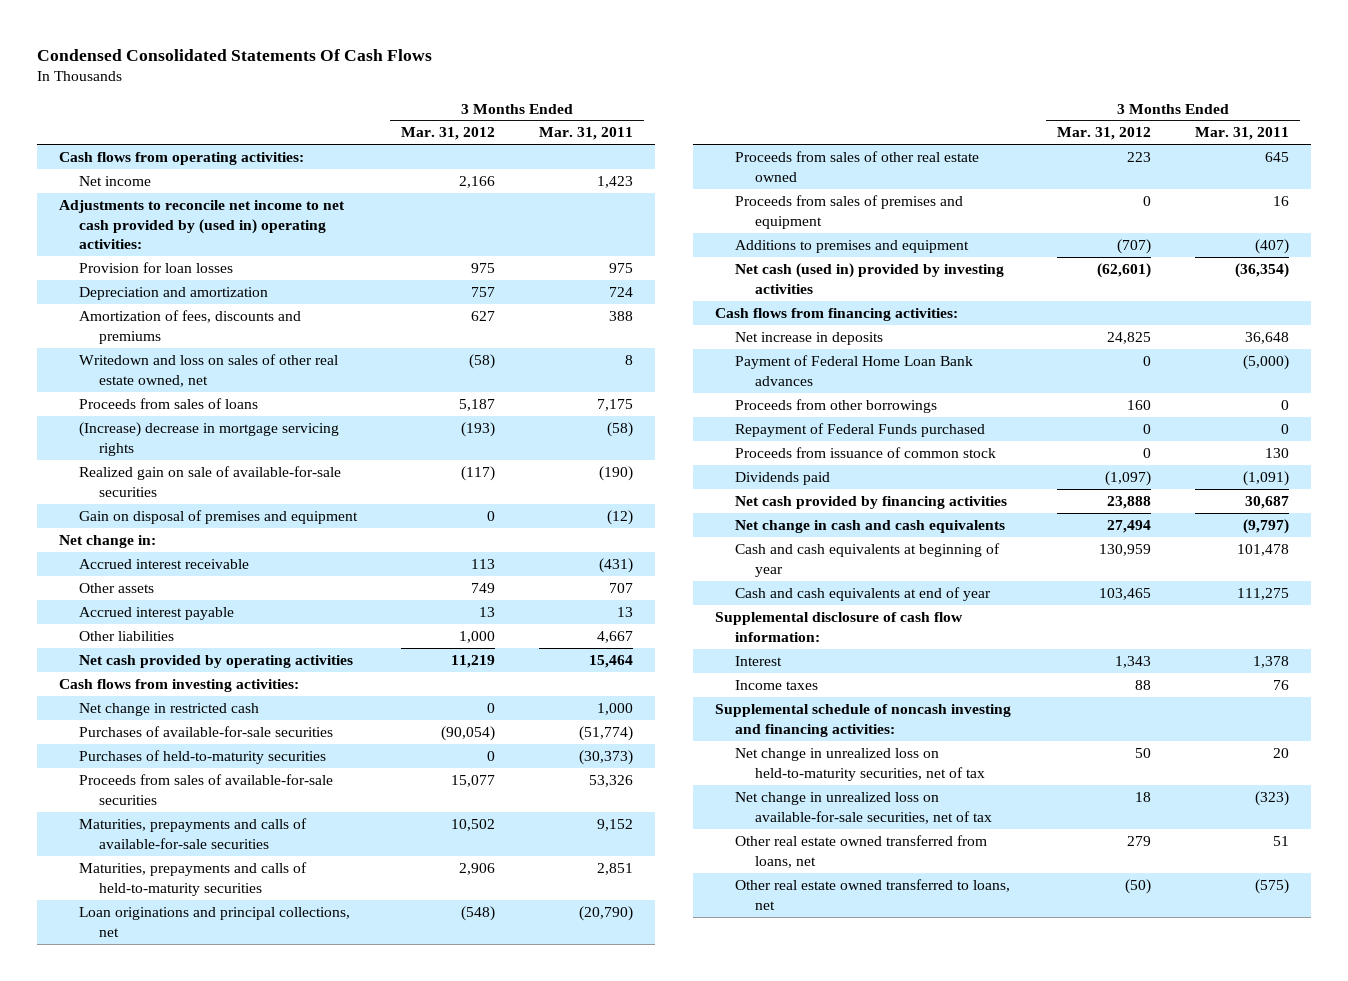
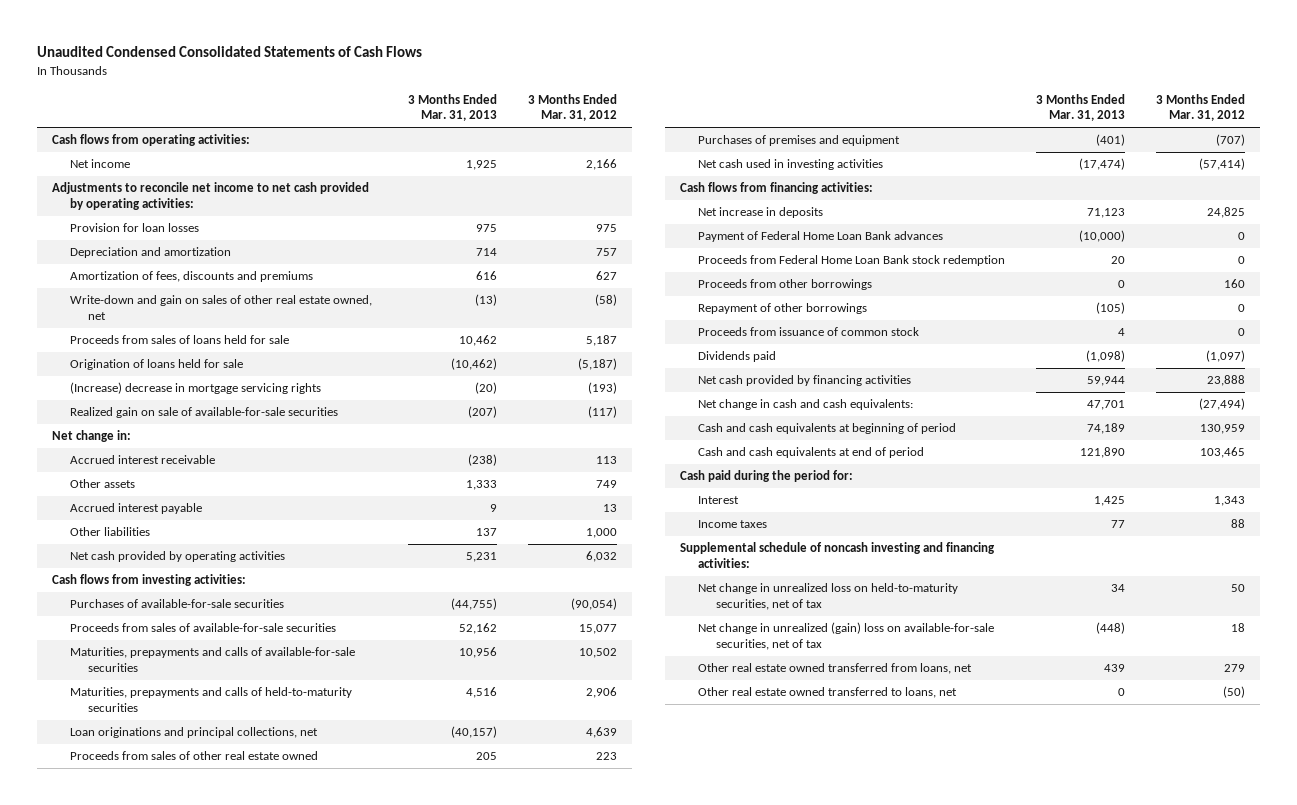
[36,48,432,61] Condensed Consolidated Statements Of Cash Flows -> [36,45,422,57] Unaudited Condensed Consolidated Statements of Cash Flows
[538,127,633,141] Mar. 31, 2011 -> none
none -> [407,94,497,122] 3 Months Ended Mar. 31, 2013
[58,199,345,250] Adjustments to reconcile net income to net cash provided by (used in) operating activities: -> [52,182,370,210] Adjustments to reconcile net income to net cash provided by operating activities:
[78,353,338,387] Writedown and loss on sales of other real estate owned, net -> [70,295,373,320] Write-down and gain on sales of other real estate owned, net
[78,397,258,409] Proceeds from sales of loans -> [70,335,290,345] Proceeds from sales of loans held for sale
none -> [70,359,244,371] Origination of loans held for sale
[78,509,358,524] Gain on disposal of premises and equipment -> none
[450,654,495,668] 11,219 -> [585,551,617,563] 6,032
[78,702,259,716] Net change in restricted cash -> none
[78,749,326,764] Purchases of held-to-maturity securities -> none
[460,905,495,921] (548) -> [585,727,617,739] 4,639
[735,194,964,229] Proceeds from sales of premises and equipment -> none
[735,239,970,253] Additions to premises and equipment -> [698,135,901,147] Purchases of premises and equipment
[735,262,1005,294] Net cash (used in) provided by investing activities -> [698,159,884,171] Net cash used in investing activities
[1097,262,1152,278] (62,601) -> [1198,158,1245,171] (57,414)
none -> [698,255,1006,267] Proceeds from Federal Home Loan Bank stock redemption
[735,422,986,437] Repayment of Federal Funds purchased -> [698,303,868,315] Repayment of other borrowings
[715,611,964,642] Supplemental disclosure of cash flow information: -> none
[735,519,1006,533] Net change in cash and cash equivalents -> [698,399,914,411] Net change in cash and cash equivalents:
[1107,519,1152,533] 27,494 -> [1198,398,1245,411] (27,494)
[735,542,1001,577] Cash and cash equivalents at beginning of year -> [698,423,957,435] Cash and cash equivalents at beginning of period
[735,586,992,601] Cash and cash equivalents at end of year -> [698,447,925,459] Cash and cash equivalents at end of period
none -> [680,470,854,483] Cash paid during the period for:
[735,791,993,824] Net change in unrealized loss on available-for-sale securities, net of tax -> [698,622,995,650] Net change in unrealized (gain) loss on available-for-sale securities, net of tax

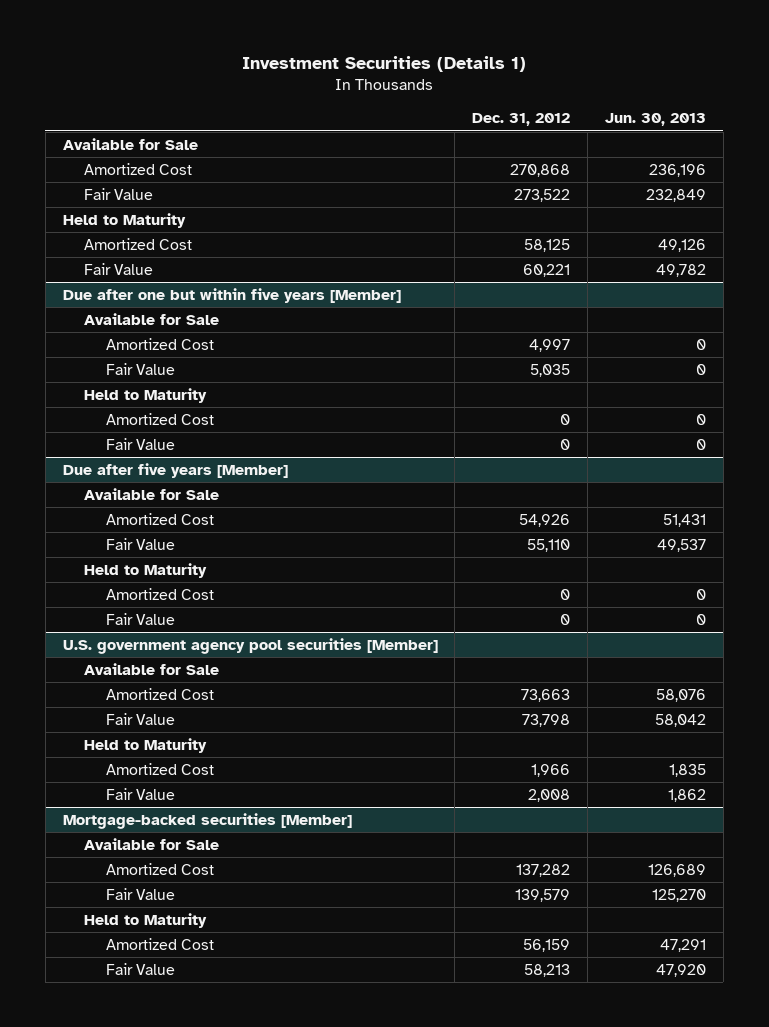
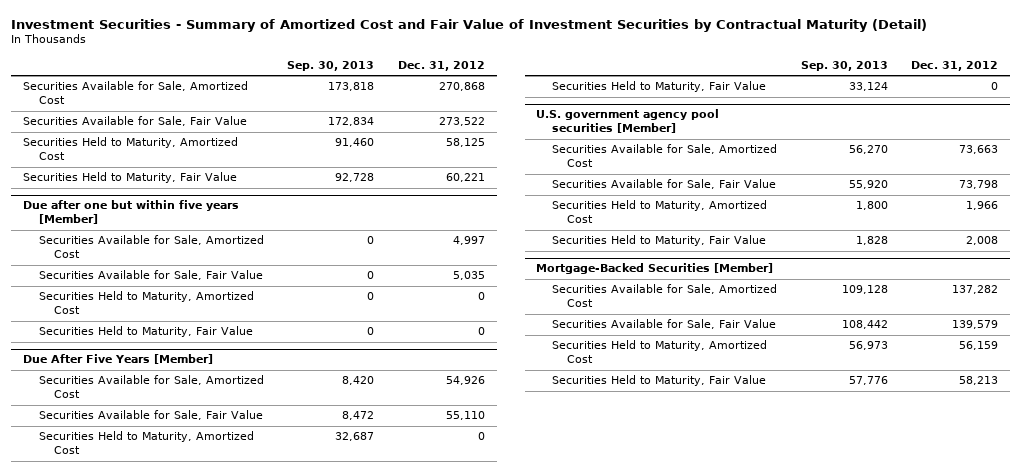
[242,56,527,73] Investment Securities (Details 1) -> [11,18,928,32] Investment Securities - Summary of Amortized Cost and Fair Value of Investment Securities by Contractual Maturity (Detail)
[605,113,707,127] Jun. 30, 2013 -> none
none -> [287,60,375,71] Sep. 30, 2013
[62,137,198,150] Available for Sale -> none
[62,212,186,228] Held to Maturity -> none
[84,162,193,175] Amortized Cost -> [23,81,249,105] Securities Available for Sale, Amortized Cost
[84,187,154,200] Fair Value -> [23,116,248,127] Securities Available for Sale, Fair Value
[84,237,193,250] Amortized Cost -> [23,137,239,161] Securities Held to Maturity, Amortized Cost
[84,262,154,275] Fair Value -> [23,172,238,184] Securities Held to Maturity, Fair Value
[84,312,220,325] Available for Sale -> none
[84,387,208,403] Held to Maturity -> none
[84,487,220,500] Available for Sale -> none
[84,562,208,578] Held to Maturity -> none
[106,337,215,350] Amortized Cost -> [38,235,264,259] Securities Available for Sale, Amortized Cost
[106,362,176,375] Fair Value -> [38,270,263,281] Securities Available for Sale, Fair Value
[106,412,215,425] Amortized Cost -> [38,291,254,315] Securities Held to Maturity, Amortized Cost
[106,437,176,450] Fair Value -> [38,326,253,338] Securities Held to Maturity, Fair Value
[62,462,288,478] Due after five years [Member] -> [23,354,214,365] Due After Five Years [Member]
[106,512,215,525] Amortized Cost -> [38,375,264,399] Securities Available for Sale, Amortized Cost
[106,537,176,550] Fair Value -> [38,410,263,421] Securities Available for Sale, Fair Value
[106,587,215,600] Amortized Cost -> [38,431,254,455] Securities Held to Maturity, Amortized Cost
[106,612,176,625] Fair Value -> [551,81,766,93] Securities Held to Maturity, Fair Value
[84,662,220,675] Available for Sale -> none
[84,737,208,753] Held to Maturity -> none
[84,837,220,850] Available for Sale -> none
[84,912,208,928] Held to Maturity -> none
[106,687,215,700] Amortized Cost -> [551,144,777,168] Securities Available for Sale, Amortized Cost
[106,712,176,725] Fair Value -> [551,179,776,190] Securities Available for Sale, Fair Value
[106,762,215,775] Amortized Cost -> [551,200,767,224] Securities Held to Maturity, Amortized Cost
[106,787,176,800] Fair Value -> [551,235,766,247] Securities Held to Maturity, Fair Value
[62,812,352,829] Mortgage-backed securities [Member] -> [536,263,774,275] Mortgage-Backed Securities [Member]
[106,862,215,875] Amortized Cost -> [551,284,777,308] Securities Available for Sale, Amortized Cost
[106,887,176,900] Fair Value -> [551,319,776,330] Securities Available for Sale, Fair Value
[106,937,215,950] Amortized Cost -> [551,340,767,364] Securities Held to Maturity, Amortized Cost
[106,962,176,975] Fair Value -> [551,375,766,387] Securities Held to Maturity, Fair Value

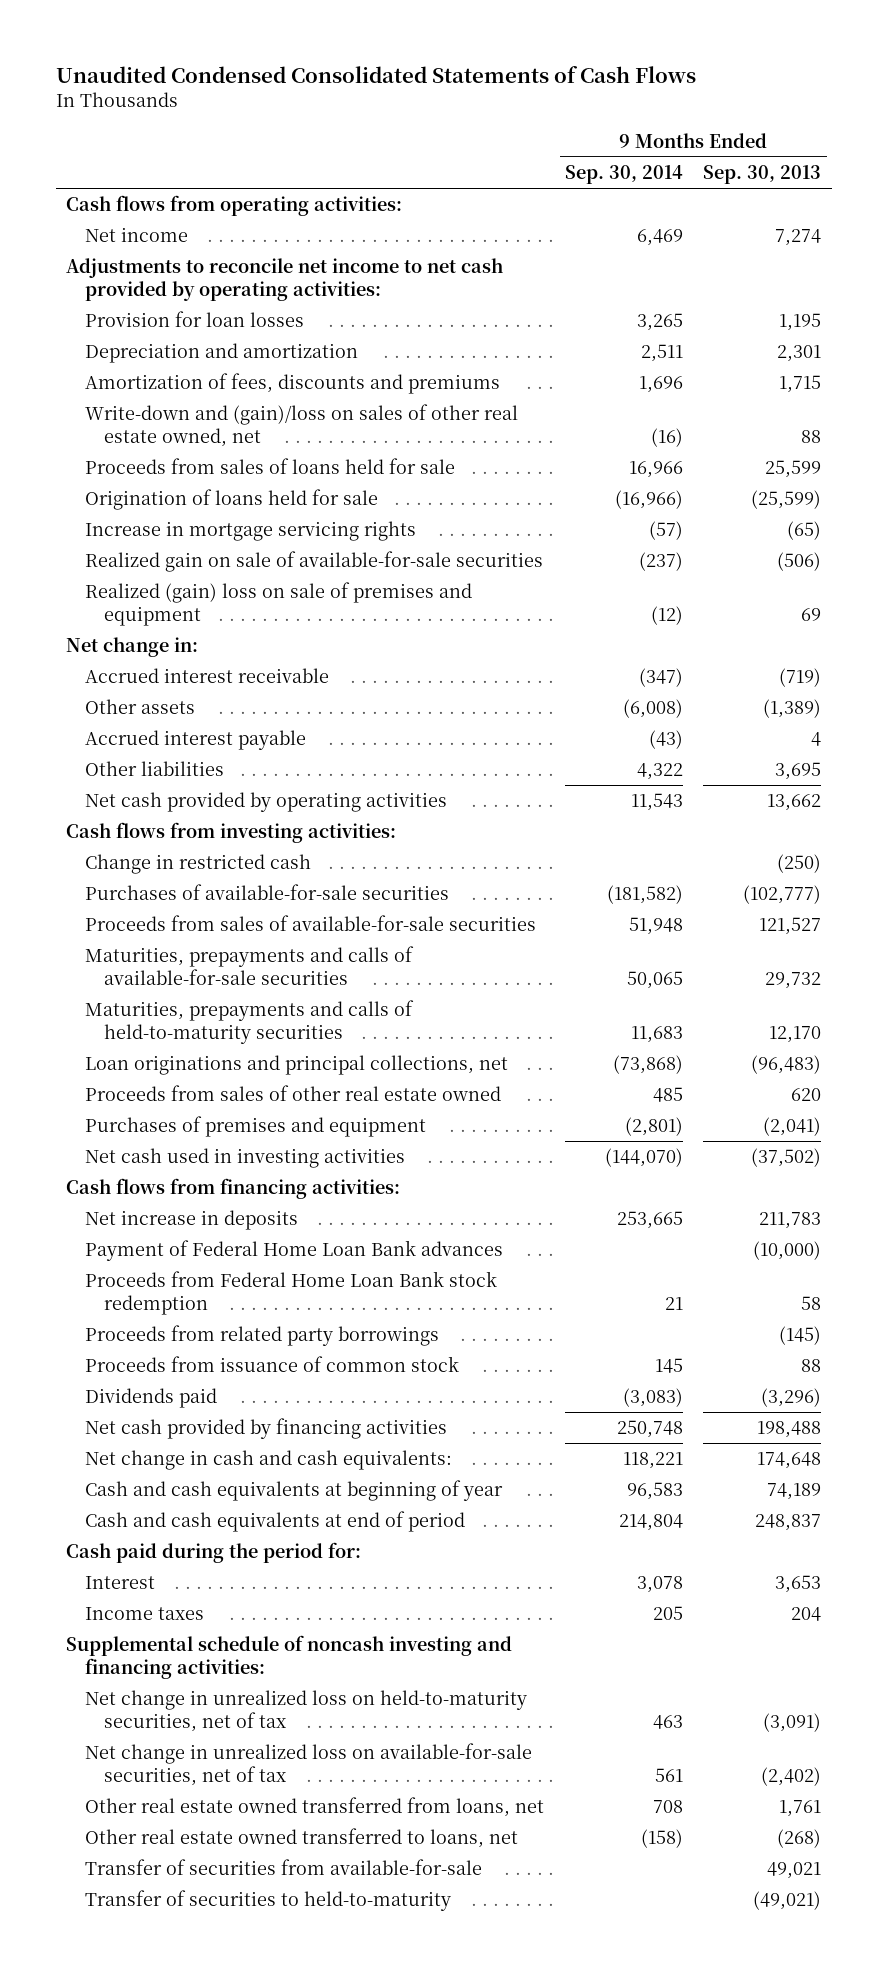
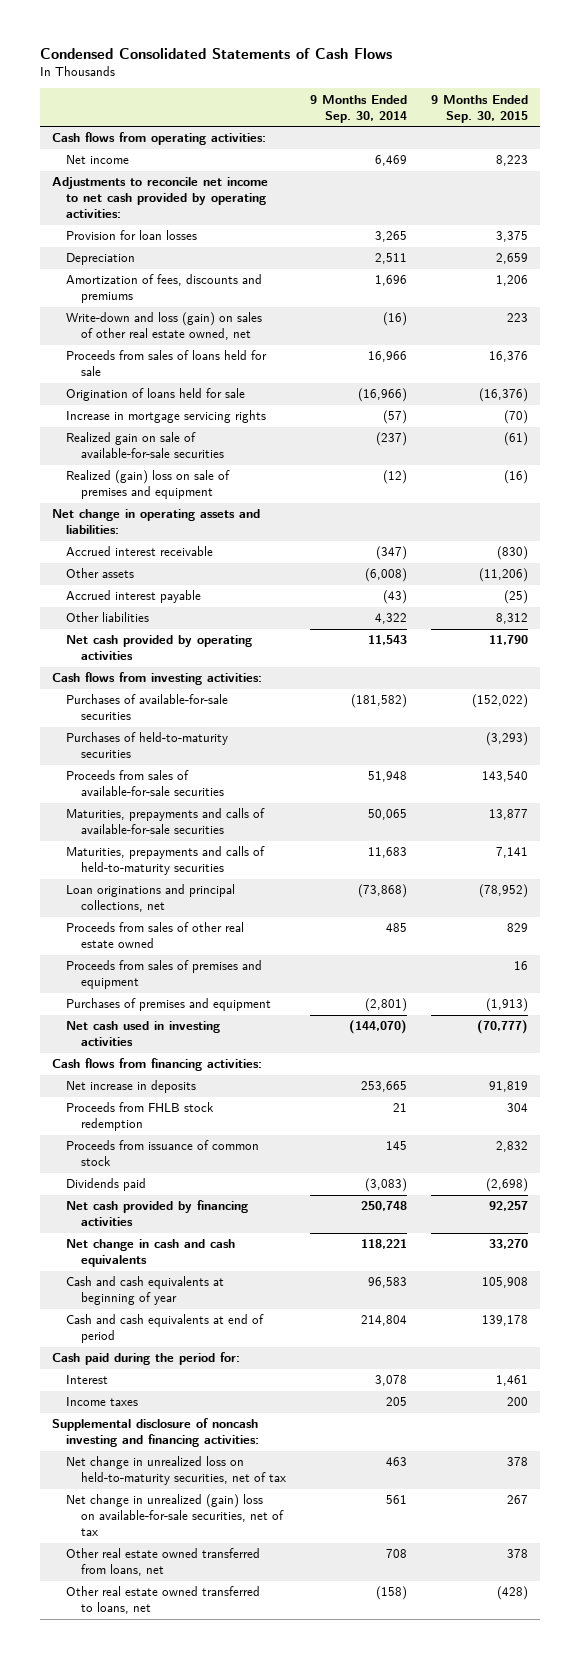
[55,66,696,84] Unaudited Condensed Consolidated Statements of Cash Flows -> [39,48,392,60] Condensed Consolidated Statements of Cash Flows
[703,165,822,185] Sep. 30, 2013 -> none
none -> [431,94,529,123] 9 Months Ended Sep. 30, 2015
[84,343,358,364] Depreciation and amortization -> [66,253,136,266] Depreciation
[84,404,518,447] Write-down and (gain)/loss on sales of other real estate owned, net -> [66,312,263,341] Write-down and loss (gain) on sales of other real estate owned, net
[66,637,199,658] Net change in: -> [51,509,260,535] Net change in operating assets and liabilities:
[84,854,311,875] Change in restricted cash -> none
none -> [66,732,229,759] Purchases of held-to-maturity securities
none -> [66,960,263,990] Proceeds from sales of premises and equipment
[84,1240,503,1262] Payment of Federal Home Loan Bank advances -> none
[84,1325,439,1347] Proceeds from related party borrowings -> none
[84,1271,497,1315] Proceeds from Federal Home Loan Bank stock redemption -> [66,1102,215,1132] Proceeds from FHLB stock redemption
[84,1450,452,1471] Net change in cash and cash equivalents: -> [66,1239,236,1268] Net change in cash and cash equivalents
[66,1635,513,1679] Supplemental schedule of noncash investing and financing activities: -> [51,1418,260,1448] Supplemental disclosure of noncash investing and financing activities:
[84,1743,532,1786] Net change in unrealized loss on available-for-sale securities, net of tax -> [66,1494,284,1536] Net change in unrealized (gain) loss on available-for-sale securities, net of tax
[84,1859,482,1876] Transfer of securities from available-for-sale -> none
[84,1890,451,1912] Transfer of securities to held-to-maturity -> none

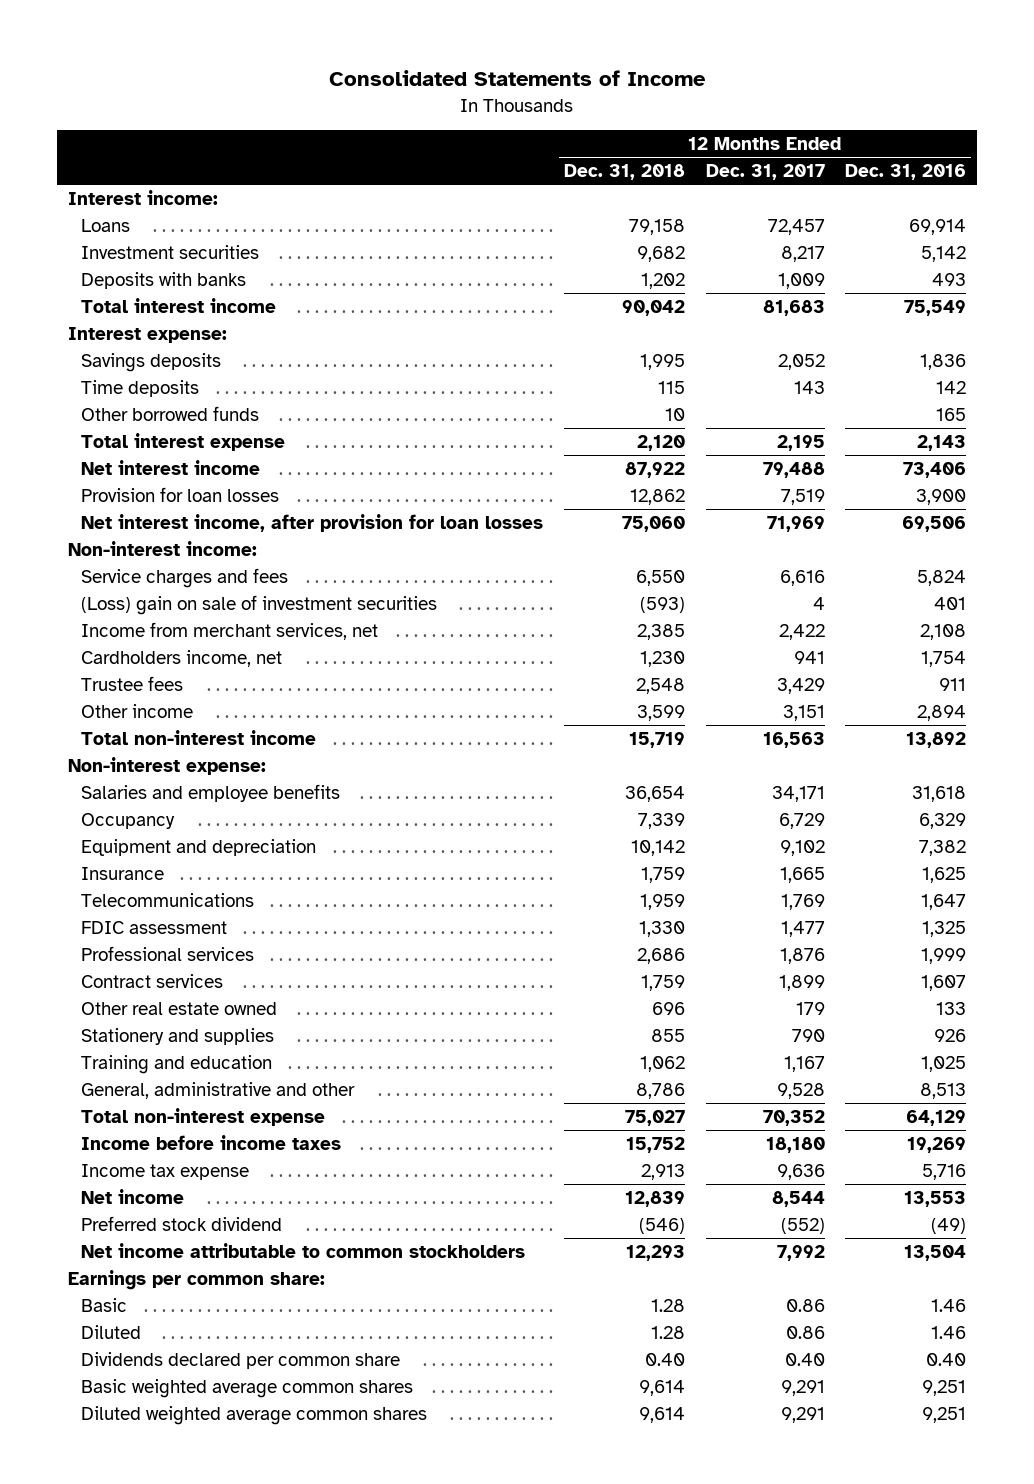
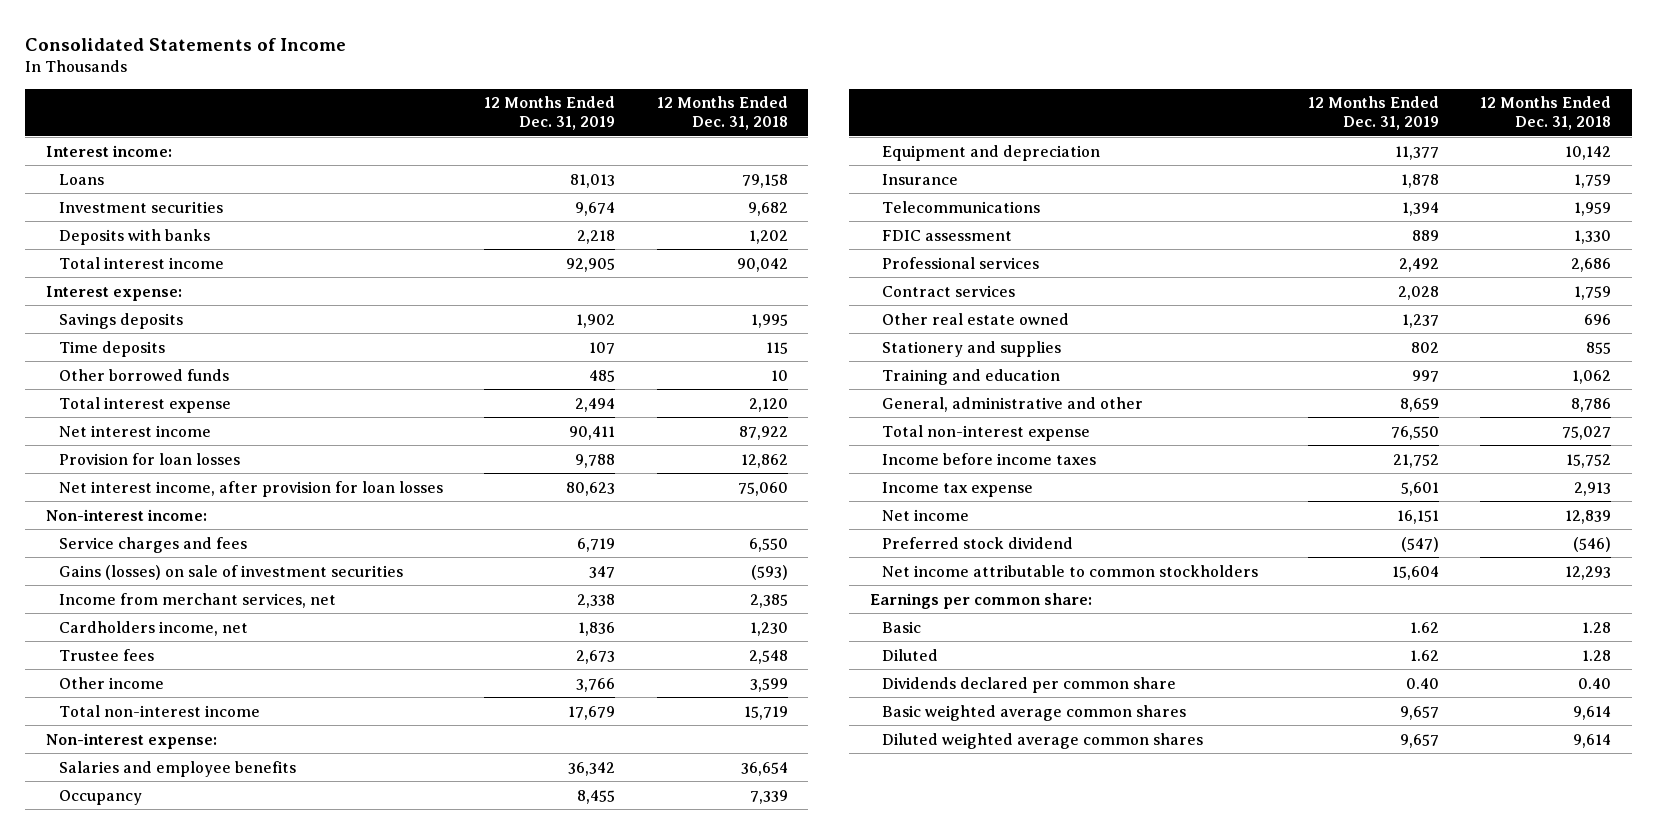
[705,164,825,181] Dec. 31, 2017 -> none
[845,164,967,181] Dec. 31, 2016 -> none
none -> [484,96,616,131] 12 Months Ended Dec. 31, 2019
[81,594,438,615] (Loss) gain on sale of investment securities -> [58,564,403,580] Gains (losses) on sale of investment securities

